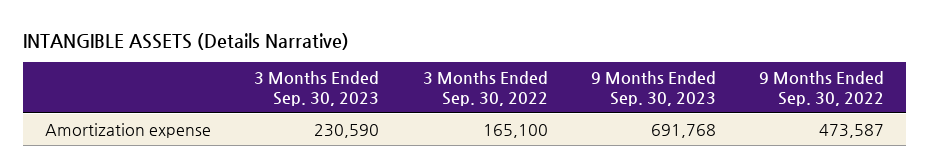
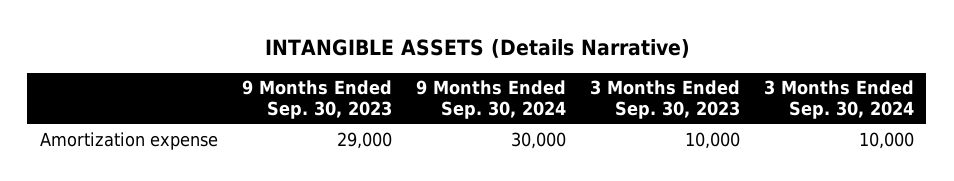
[422,71,548,106] 3 Months Ended Sep. 30, 2022 -> none
[759,71,885,106] 9 Months Ended Sep. 30, 2022 -> none
none -> [415,79,566,120] 9 Months Ended Sep. 30, 2024
none -> [764,79,915,120] 3 Months Ended Sep. 30, 2024
[314,123,380,138] 230,590 -> [684,132,740,150] 10,000
[650,123,716,138] 691,768 -> [336,132,392,150] 29,000

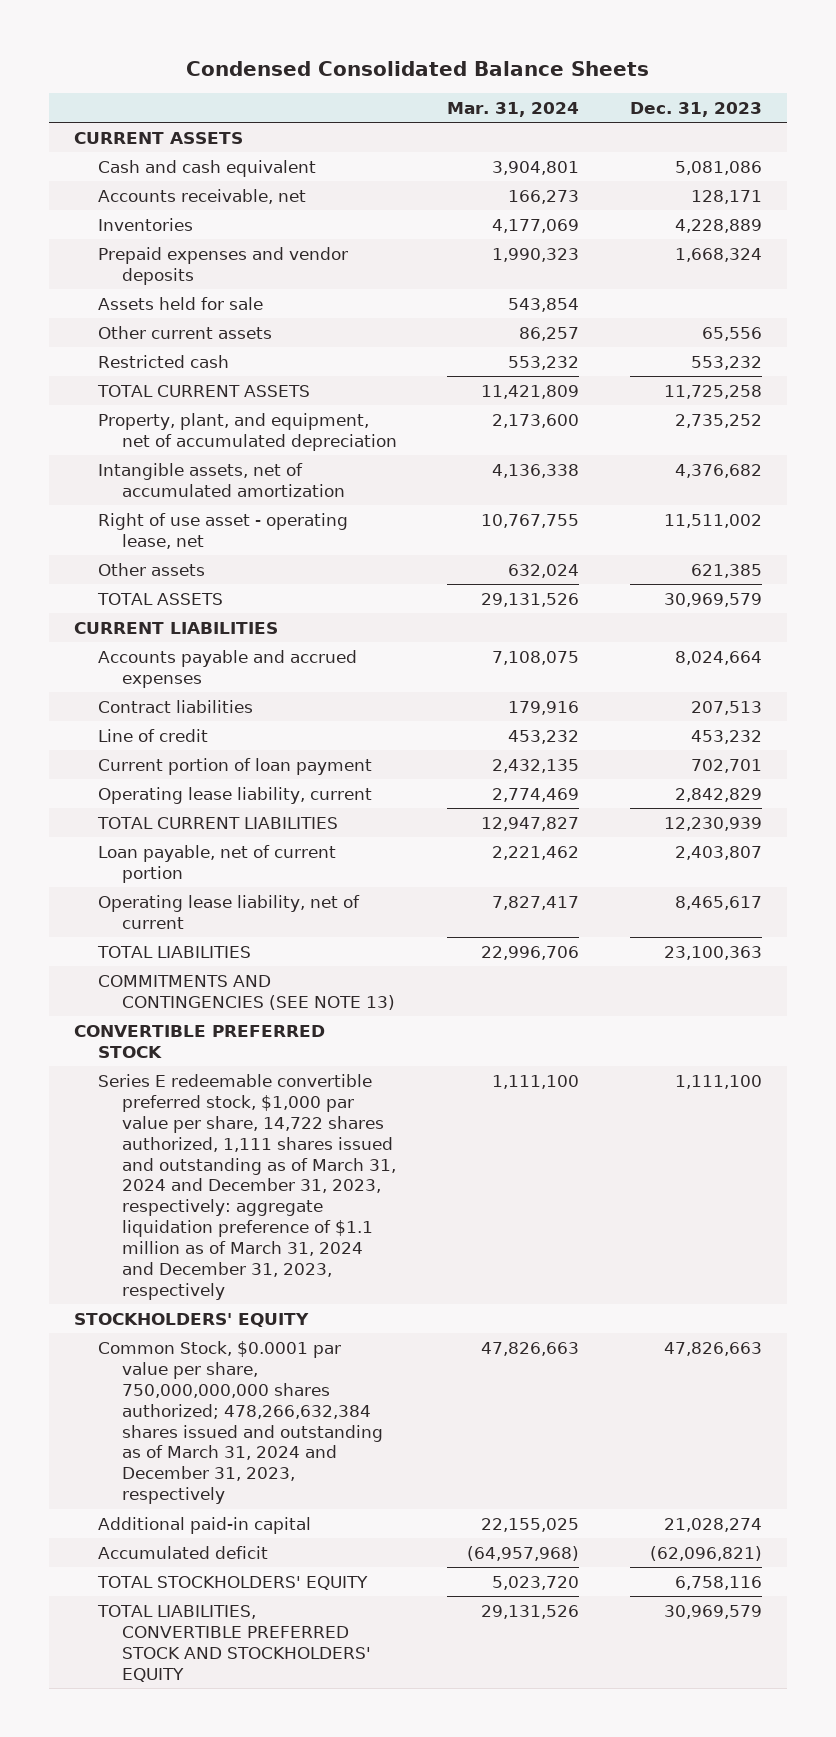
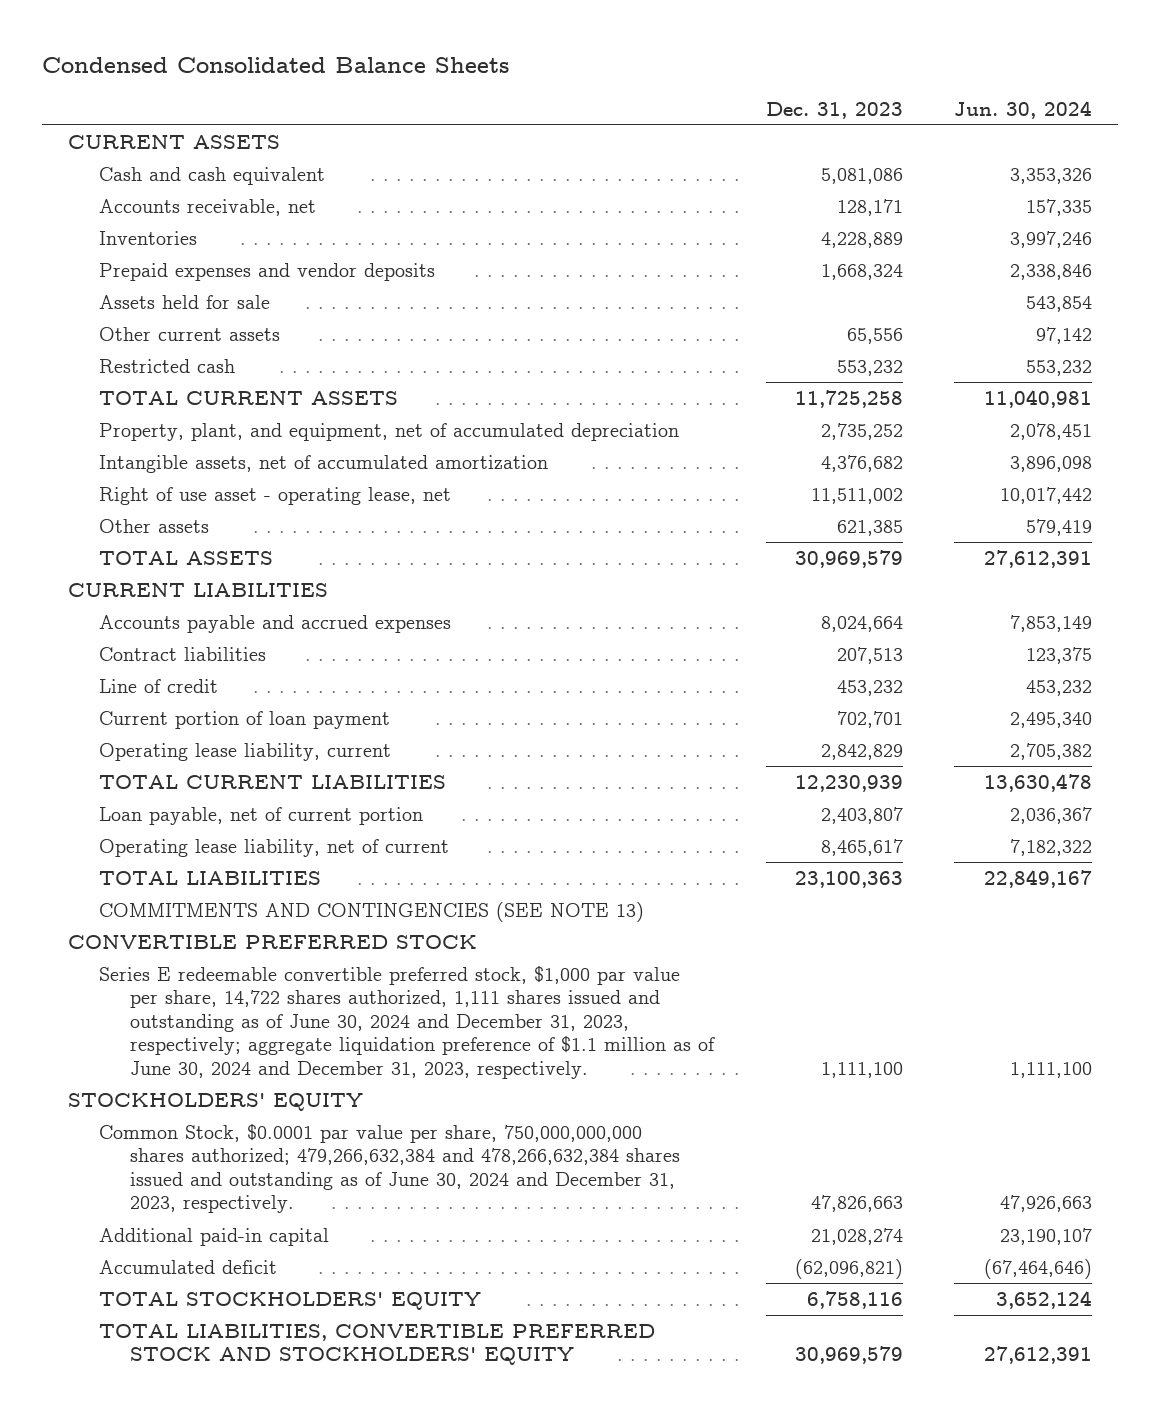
[447,101,580,117] Mar. 31, 2024 -> none
none -> [954,100,1093,119] Jun. 30, 2024
[98,1073,396,1300] Series E redeemable convertible preferred stock, $1,000 par value per share, 14,722 shares authorized, 1,111 shares issued and outstanding as of March 31, 2024 and December 31, 2023, respectively: aggregate liquidation preference of $1.1 million as of March 31, 2024 and December 31, 2023, respectively -> [98,965,716,1079] Series E redeemable convertible preferred stock, $1,000 par value per share, 14,722 shares authorized, 1,111 shares issued and outstanding as of June 30, 2024 and December 31, 2023, respectively; aggregate liquidation preference of $1.1 million as of June 30, 2024 and December 31, 2023, respectively.
[98,1340,383,1505] Common Stock, $0.0001 par value per share, 750,000,000,000 shares authorized; 478,266,632,384 shares issued and outstanding as of March 31, 2024 and December 31, 2023, respectively -> [98,1123,681,1214] Common Stock, $0.0001 par value per share, 750,000,000,000 shares authorized; 479,266,632,384 and 478,266,632,384 shares issued and outstanding as of June 30, 2024 and December 31, 2023, respectively.

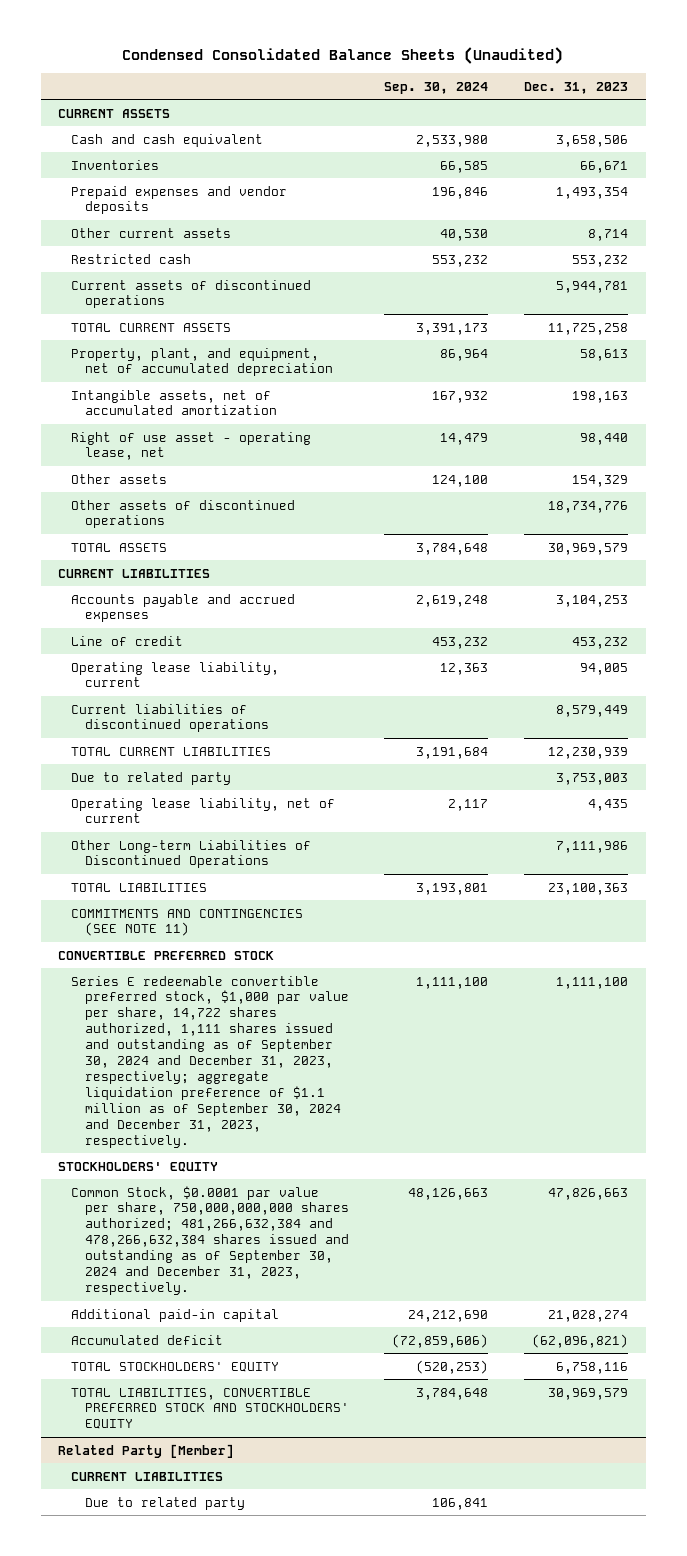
[41,56,509,73] Condensed Consolidated Balance Sheets -> [122,47,564,65] Condensed Consolidated Balance Sheets (Unaudited)
[954,100,1093,119] Jun. 30, 2024 -> none
none -> [384,81,489,94] Sep. 30, 2024
[98,198,316,216] Accounts receivable, net -> none
[98,294,270,309] Assets held for sale -> none
[820,167,903,184] 5,081,086 -> [556,134,629,147] 3,658,506
[820,231,903,248] 4,228,889 -> [580,160,629,173] 66,671
[820,263,903,280] 1,668,324 -> [556,186,629,199] 1,493,354
[846,327,903,344] 65,556 -> [588,228,629,241] 8,714
none -> [71,279,312,309] Current assets of discontinued operations
[820,422,903,440] 2,735,252 -> [580,348,629,361] 58,613
[820,454,903,472] 4,376,682 -> [572,390,629,403] 198,163
[810,487,903,504] 11,511,002 -> [580,432,629,445] 98,440
[836,519,903,536] 621,385 -> [572,474,629,487] 154,329
none -> [71,499,296,529] Other assets of discontinued operations
[98,646,266,661] Contract liabilities -> none
[820,615,903,632] 8,024,664 -> [556,594,629,607] 3,104,253
[98,710,390,729] Current portion of loan payment -> none
[820,743,903,760] 2,842,829 -> [580,662,629,675] 94,005
none -> [71,703,269,733] Current liabilities of discontinued operations
[98,806,423,825] Loan payable, net of current portion -> none
none -> [71,771,232,785] Due to related party
[820,838,903,856] 8,465,617 -> [588,798,629,811] 4,435
none -> [71,839,312,869] Other Long-term Liabilities of Discontinued Operations
[98,901,644,922] COMMITMENTS AND CONTINGENCIES (SEE NOTE 13) -> [71,908,304,937] COMMITMENTS AND CONTINGENCIES (SEE NOTE 11)
[98,965,716,1079] Series E redeemable convertible preferred stock, $1,000 par value per share, 14,722 shares authorized, 1,111 shares issued and outstanding as of June 30, 2024 and December 31, 2023, respectively; aggregate liquidation preference of $1.1 million as of June 30, 2024 and December 31, 2023, respectively. -> [71,975,349,1148] Series E redeemable convertible preferred stock, $1,000 par value per share, 14,722 shares authorized, 1,111 shares issued and outstanding as of September 30, 2024 and December 31, 2023, respectively; aggregate liquidation preference of $1.1 million as of September 30, 2024 and December 31, 2023, respectively.
[98,1123,681,1214] Common Stock, $0.0001 par value per share, 750,000,000,000 shares authorized; 479,266,632,384 and 478,266,632,384 shares issued and outstanding as of June 30, 2024 and December 31, 2023, respectively. -> [71,1185,349,1296] Common Stock, $0.0001 par value per share, 750,000,000,000 shares authorized; 481,266,632,384 and 478,266,632,384 shares issued and outstanding as of September 30, 2024 and December 31, 2023, respectively.
none -> [58,1443,235,1458] Related Party [Member]
none -> [71,1471,224,1481] CURRENT LIABILITIES
none -> [84,1496,245,1510] Due to related party

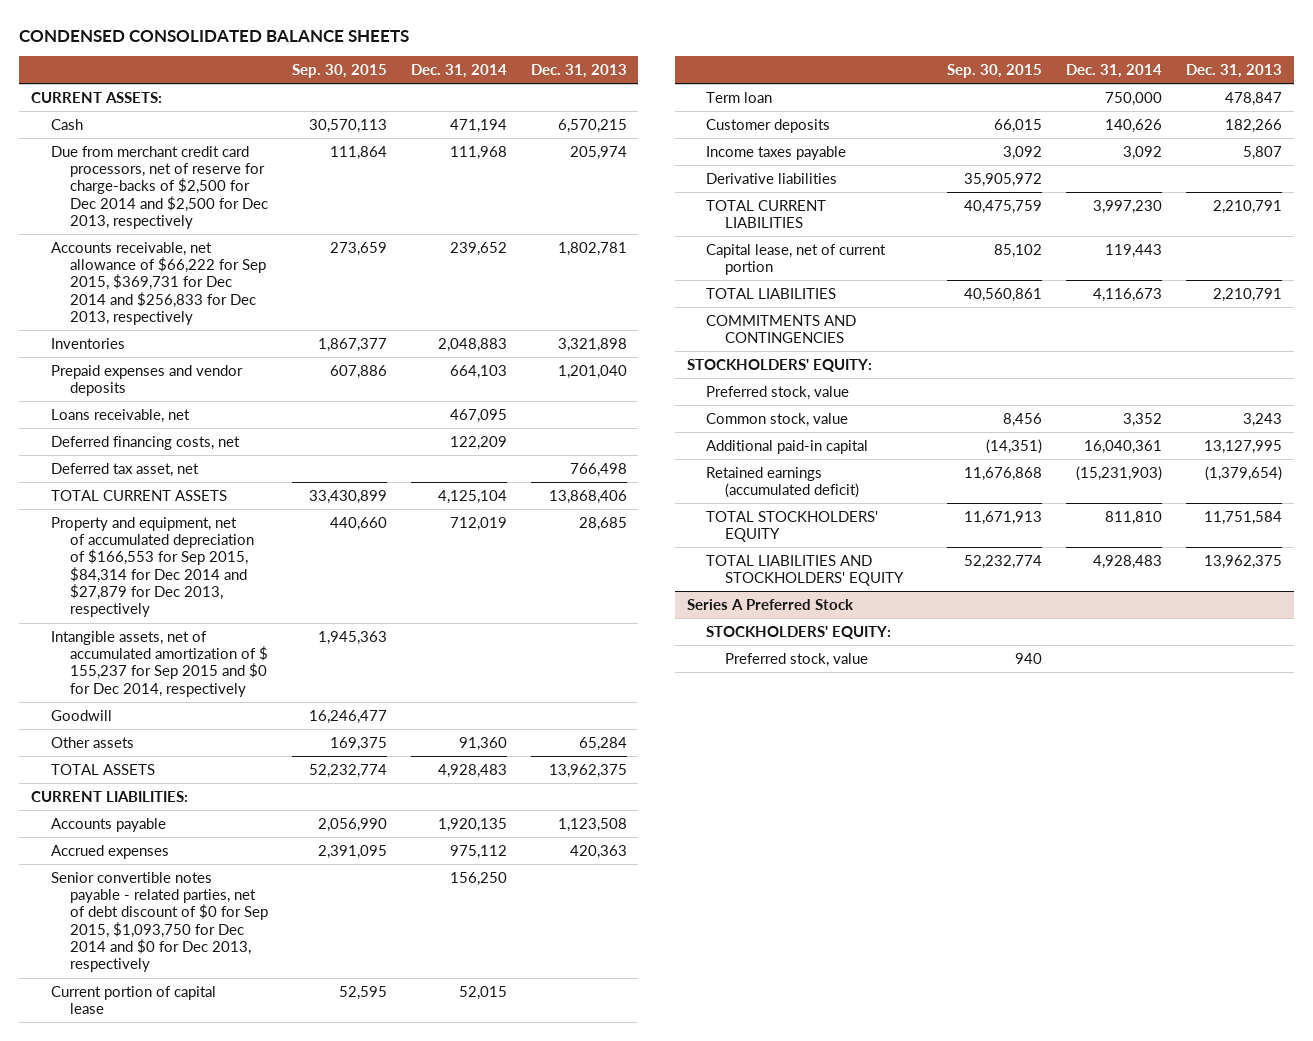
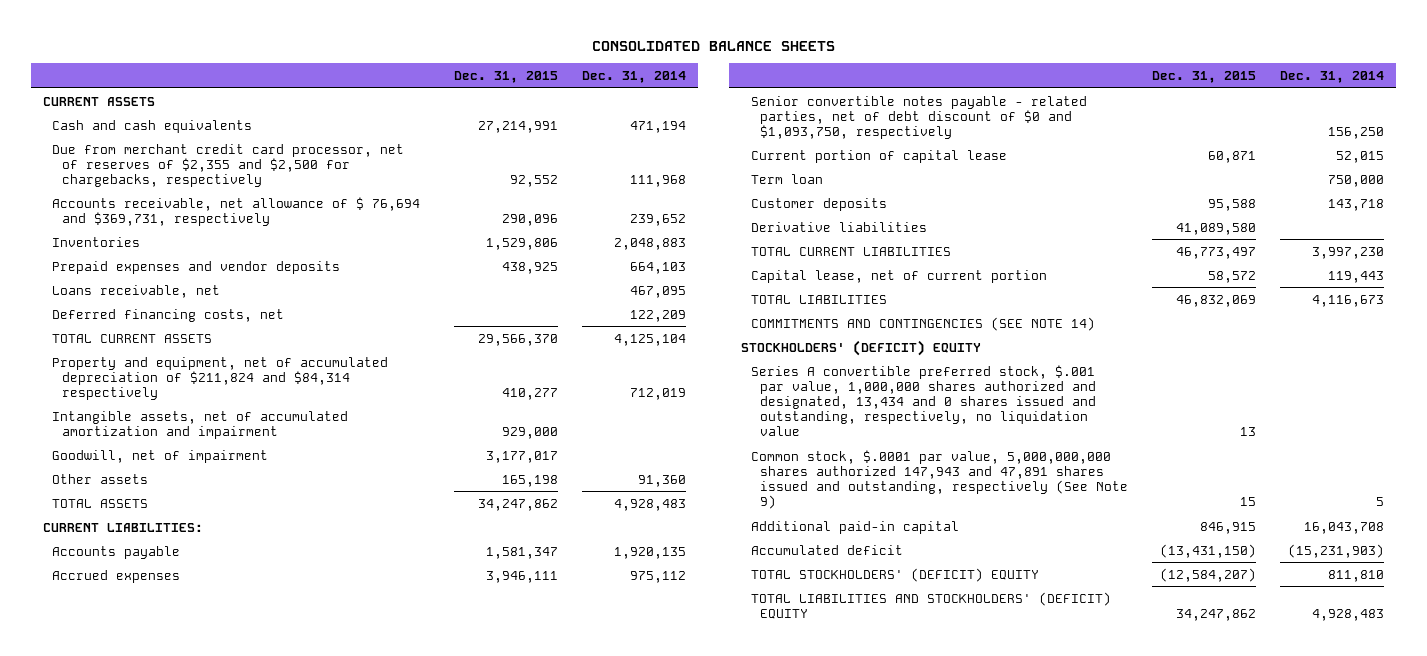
[19,29,410,42] CONDENSED CONSOLIDATED BALANCE SHEETS -> [591,40,835,51] CONSOLIDATED BALANCE SHEETS
[291,63,387,78] Sep. 30, 2015 -> none
[530,63,627,78] Dec. 31, 2013 -> none
none -> [453,70,558,83] Dec. 31, 2015
[31,91,163,103] CURRENT ASSETS: -> [43,96,156,106] CURRENT ASSETS
[50,118,83,130] Cash -> [52,119,253,133] Cash and cash equivalents
[50,145,268,229] Due from merchant credit card processors, net of reserve for charge-backs of $2,500 for Dec 2014 and $2,500 for Dec 2013, respectively -> [52,143,405,187] Due from merchant credit card processor, net of reserves of $2,355 and $2,500 for chargebacks, respectively
[50,241,266,325] Accounts receivable, net allowance of $66,222 for Sep 2015, $369,731 for Dec 2014 and $256,833 for Dec 2013, respectively -> [52,196,421,226] Accounts receivable, net allowance of $ 76,694 and $369,731, respectively
[50,462,199,477] Deferred tax asset, net -> none
[50,516,254,618] Property and equipment, net of accumulated depreciation of $166,553 for Sep 2015, $84,314 for Dec 2014 and $27,879 for Dec 2013, respectively -> [52,356,389,400] Property and equipment, net of accumulated depreciation of $211,824 and $84,314 respectively
[50,630,268,697] Intangible assets, net of accumulated amortization of $ 155,237 for Sep 2015 and $0 for Dec 2014, respectively -> [52,410,349,439] Intangible assets, net of accumulated amortization and impairment
[50,709,112,721] Goodwill -> [52,449,269,463] Goodwill, net of impairment
[50,871,268,973] Senior convertible notes payable - related parties, net of debt discount of $0 for Sep 2015, $1,093,750 for Dec 2014 and $0 for Dec 2013, respectively -> [750,95,1087,139] Senior convertible notes payable - related parties, net of debt discount of $0 and $1,093,750, respectively
[705,145,846,160] Income taxes payable -> none
[1104,118,1162,133] 140,626 -> [1328,198,1385,211] 143,718
[705,385,849,400] Preferred stock, value -> none
[705,412,848,427] Common stock, value -> none
[686,598,854,610] Series A Preferred Stock -> none
[705,625,891,639] STOCKHOLDERS' EQUITY: -> none
[725,652,869,667] Preferred stock, value -> none
[705,314,856,344] COMMITMENTS AND CONTINGENCIES -> [750,316,1095,331] COMMITMENTS AND CONTINGENCIES (SEE NOTE 14)
[686,358,872,372] STOCKHOLDERS' EQUITY: -> [741,339,982,356] STOCKHOLDERS' (DEFICIT) EQUITY
none -> [750,364,1097,436] Series A convertible preferred stock, $.001 par value, 1,000,000 shares authorized and designated, 13,434 and 0 shares issued and outstanding, respectively, no liquidation value
none -> [750,449,1129,509] Common stock, $.0001 par value, 5,000,000,000 shares authorized 147,943 and 47,891 shares issued and outstanding, respectively (See Note 9)
[1083,439,1162,454] 16,040,361 -> [1304,521,1385,534] 16,043,708
[705,466,860,499] Retained earnings (accumulated deficit) -> [750,544,903,555] Accumulated deficit
[705,510,878,543] TOTAL STOCKHOLDERS' EQUITY -> [750,567,1039,582] TOTAL STOCKHOLDERS' (DEFICIT) EQUITY
[705,554,905,587] TOTAL LIABILITIES AND STOCKHOLDERS' EQUITY -> [750,591,1111,619] TOTAL LIABILITIES AND STOCKHOLDERS' (DEFICIT) EQUITY

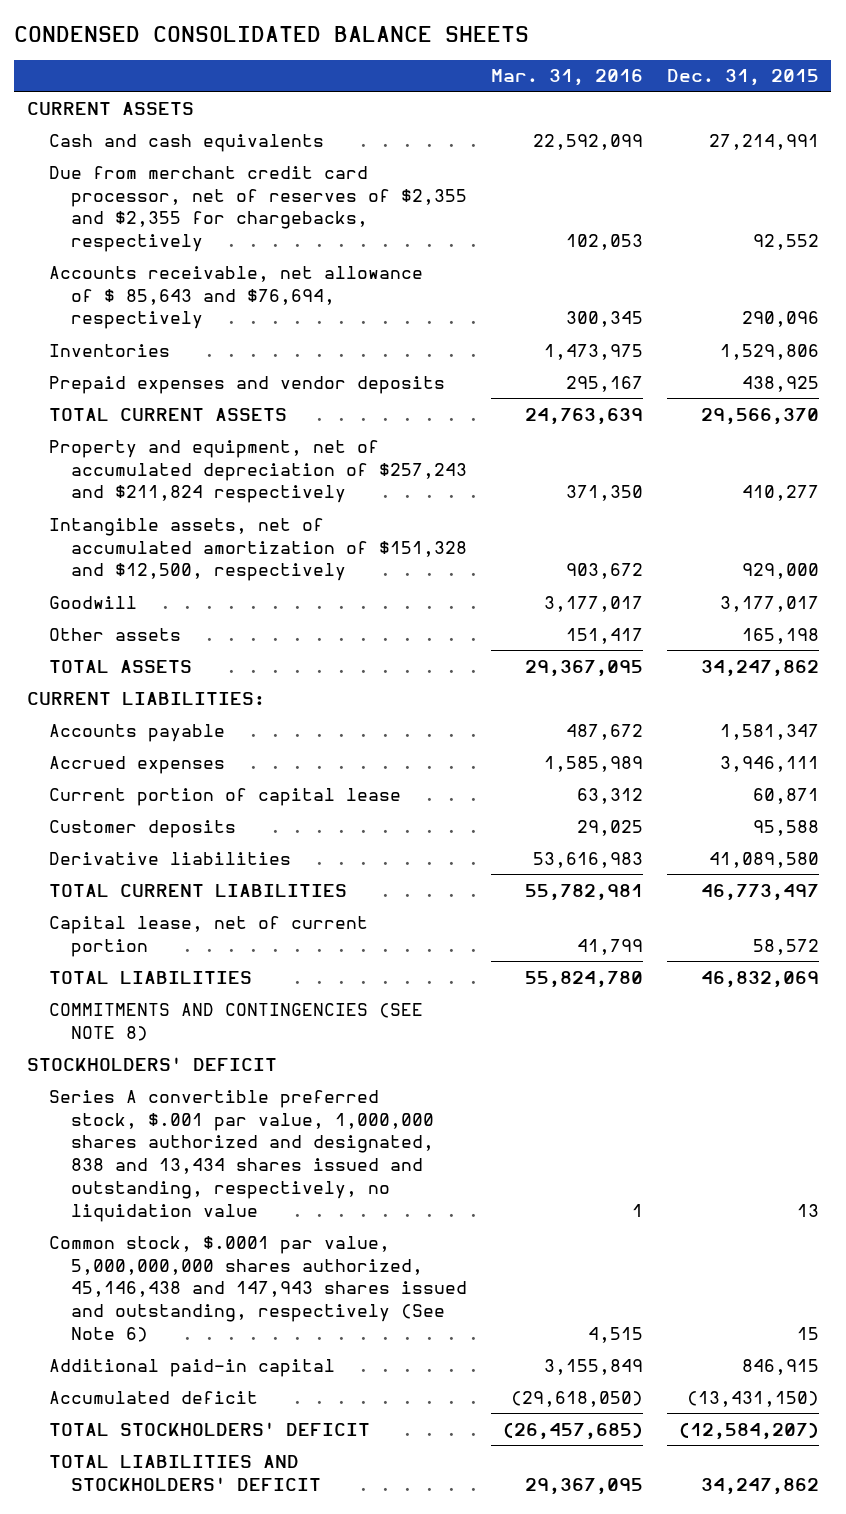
[591,40,835,51] CONSOLIDATED BALANCE SHEETS -> [14,25,530,42] CONDENSED CONSOLIDATED BALANCE SHEETS
[581,70,686,83] Dec. 31, 2014 -> none
none -> [491,69,644,87] Mar. 31, 2016
[52,143,405,187] Due from merchant credit card processor, net of reserves of $2,355 and $2,500 for chargebacks, respectively -> [48,165,468,253] Due from merchant credit card processor, net of reserves of $2,355 and $2,355 for chargebacks, respectively
[52,196,421,226] Accounts receivable, net allowance of $ 76,694 and $369,731, respectively -> [48,265,423,330] Accounts receivable, net allowance of $ 85,643 and $76,694, respectively
[52,284,221,298] Loans receivable, net -> none
[52,308,285,322] Deferred financing costs, net -> none
[52,356,389,400] Property and equipment, net of accumulated depreciation of $211,824 and $84,314 respectively -> [48,439,468,504] Property and equipment, net of accumulated depreciation of $257,243 and $211,824 respectively
[52,410,349,439] Intangible assets, net of accumulated amortization and impairment -> [48,517,468,582] Intangible assets, net of accumulated amortization of $151,328 and $12,500, respectively
[52,449,269,463] Goodwill, net of impairment -> [48,595,137,609] Goodwill
[750,95,1087,139] Senior convertible notes payable - related parties, net of debt discount of $0 and $1,093,750, respectively -> none
[750,173,823,184] Term loan -> none
[750,316,1095,331] COMMITMENTS AND CONTINGENCIES (SEE NOTE 14) -> [48,1002,423,1041] COMMITMENTS AND CONTINGENCIES (SEE NOTE 8)
[741,339,982,356] STOCKHOLDERS' (DEFICIT) EQUITY -> [26,1056,277,1071] STOCKHOLDERS' DEFICIT
[750,364,1097,436] Series A convertible preferred stock, $.001 par value, 1,000,000 shares authorized and designated, 13,434 and 0 shares issued and outstanding, respectively, no liquidation value -> [48,1089,435,1222] Series A convertible preferred stock, $.001 par value, 1,000,000 shares authorized and designated, 838 and 13,434 shares issued and outstanding, respectively, no liquidation value
[750,449,1129,509] Common stock, $.0001 par value, 5,000,000,000 shares authorized 147,943 and 47,891 shares issued and outstanding, respectively (See Note 9) -> [48,1235,468,1343] Common stock, $.0001 par value, 5,000,000,000 shares authorized, 45,146,438 and 147,943 shares issued and outstanding, respectively (See Note 6)
[750,567,1039,582] TOTAL STOCKHOLDERS' (DEFICIT) EQUITY -> [48,1421,370,1436] TOTAL STOCKHOLDERS' DEFICIT
[750,591,1111,619] TOTAL LIABILITIES AND STOCKHOLDERS' (DEFICIT) EQUITY -> [48,1454,322,1491] TOTAL LIABILITIES AND STOCKHOLDERS' DEFICIT

